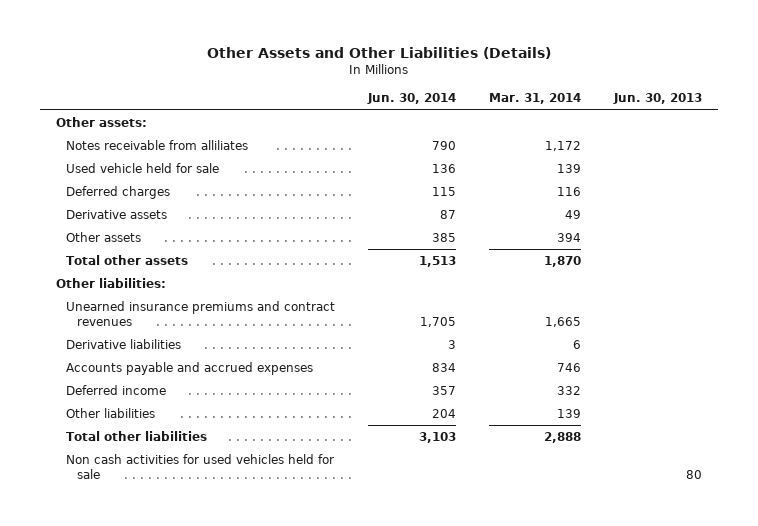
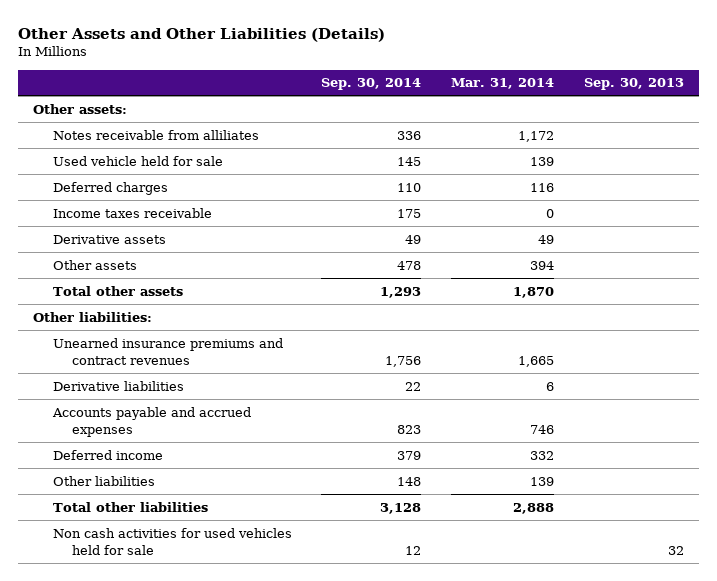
[367,93,457,105] Jun. 30, 2014 -> none
[612,93,702,105] Jun. 30, 2013 -> none
none -> [321,78,422,91] Sep. 30, 2014
none -> [584,78,685,91] Sep. 30, 2013
none -> [52,207,212,218] Income taxes receivable

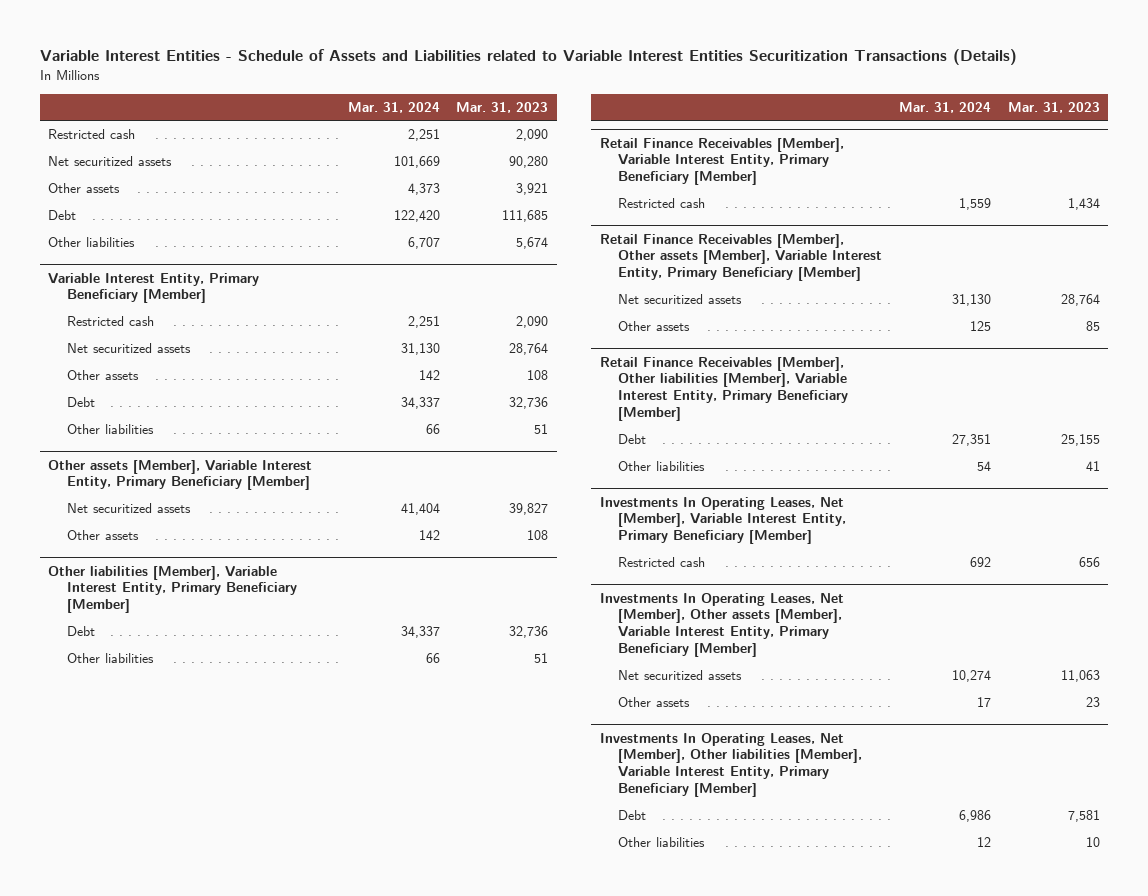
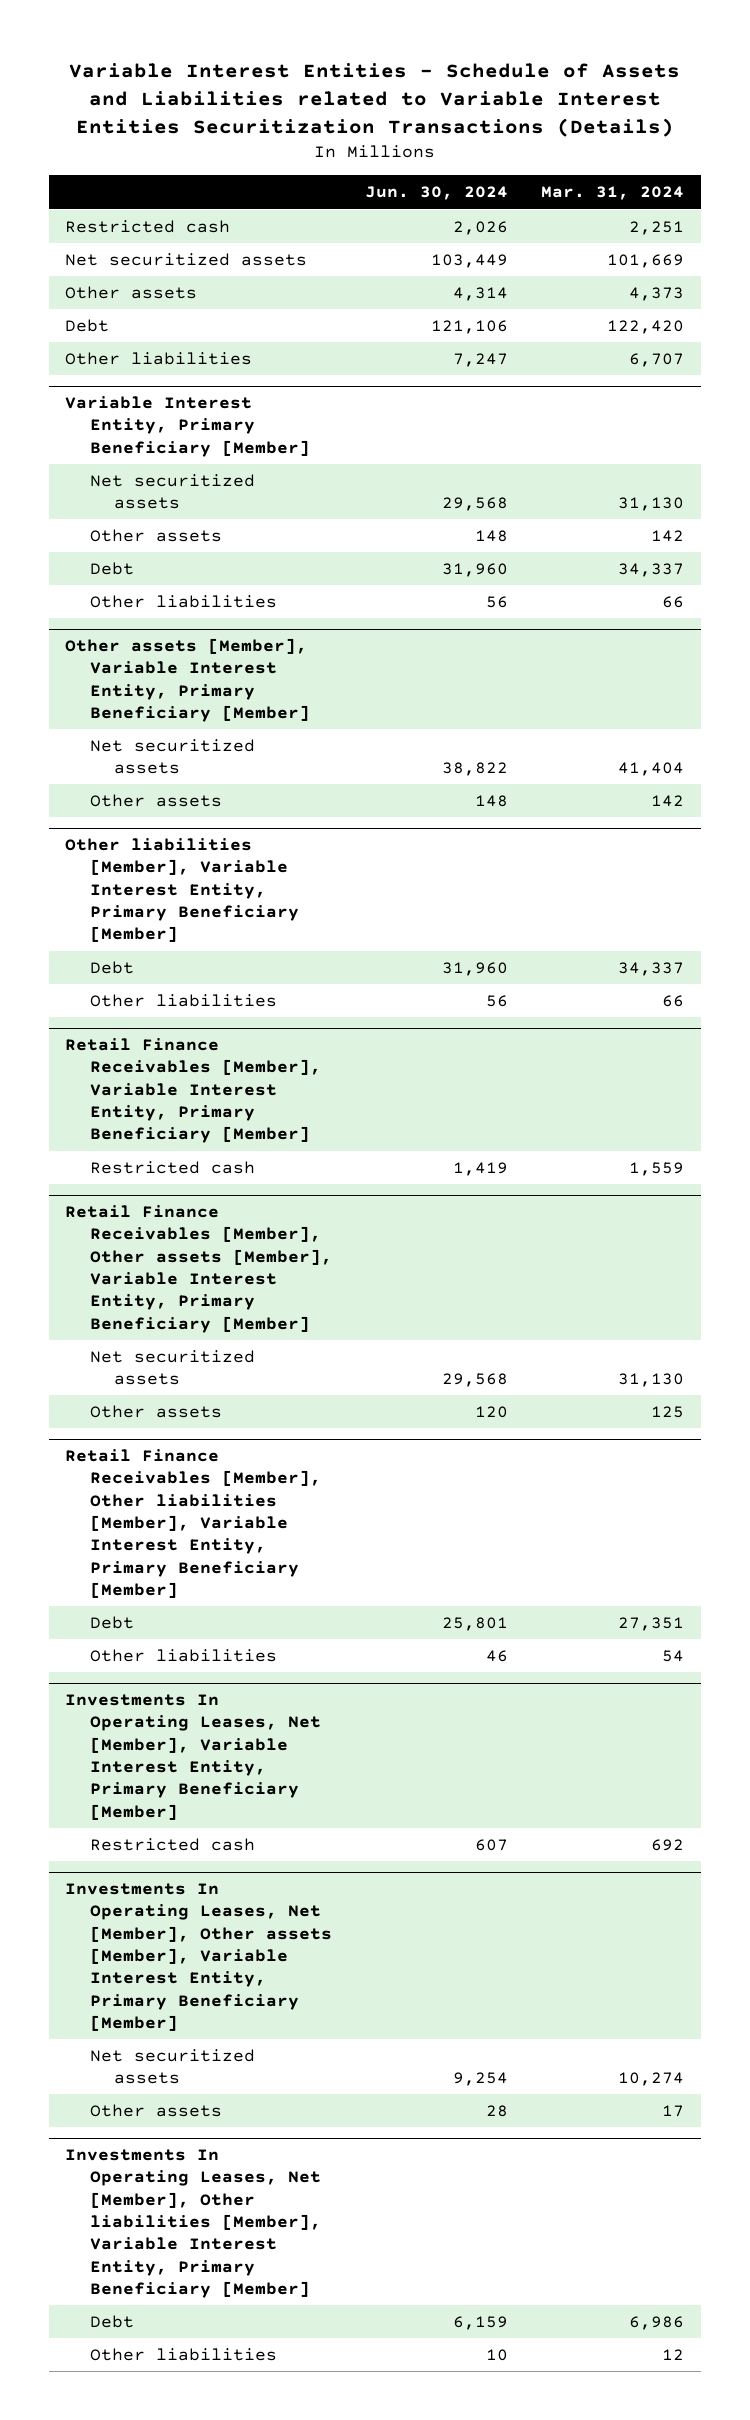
[456,101,549,113] Mar. 31, 2023 -> none
none -> [364,186,508,201] Jun. 30, 2024
[66,316,154,327] Restricted cash -> none

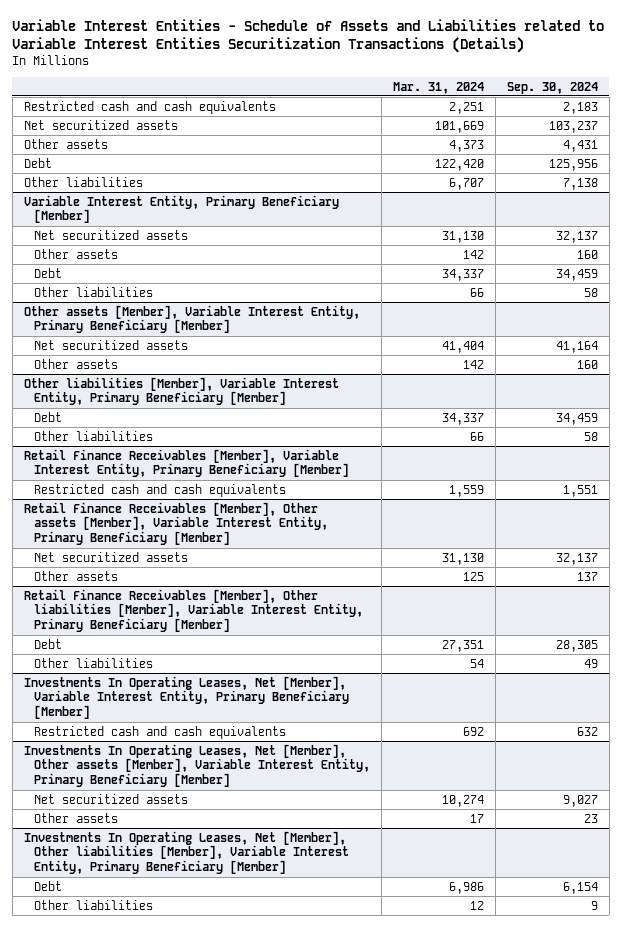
[364,186,508,201] Jun. 30, 2024 -> none
none -> [506,81,598,94] Sep. 30, 2024
[65,219,231,233] Restricted cash -> [23,100,276,114] Restricted cash and cash equivalents
[89,1160,255,1174] Restricted cash -> [34,483,287,497] Restricted cash and cash equivalents
[89,1837,255,1851] Restricted cash -> [34,725,287,739] Restricted cash and cash equivalents

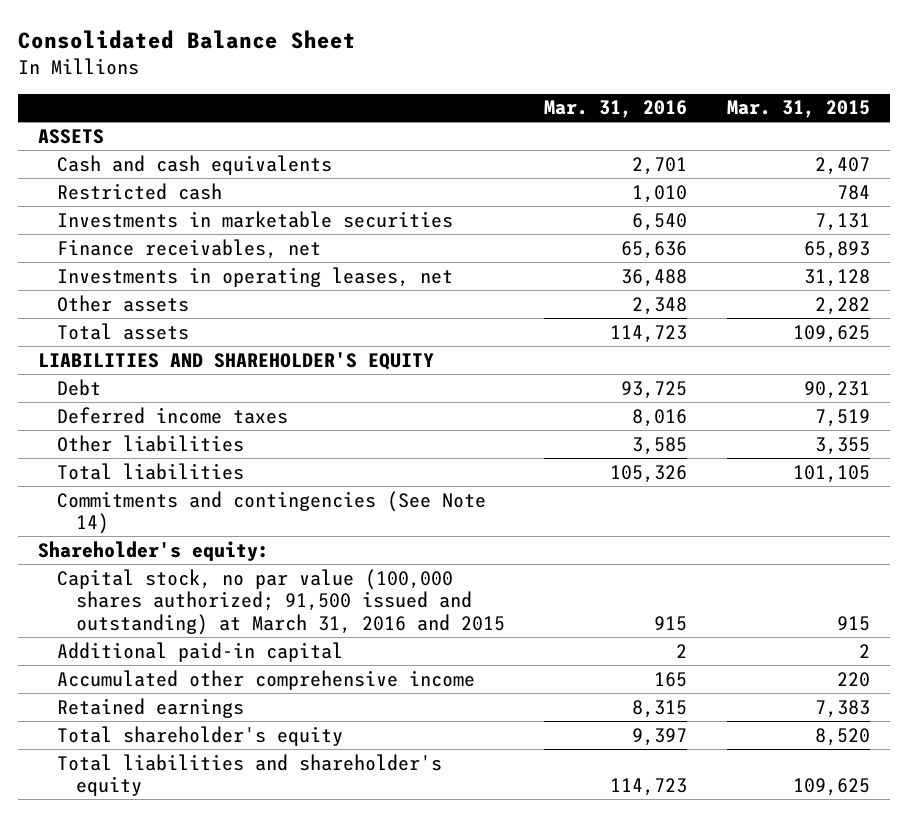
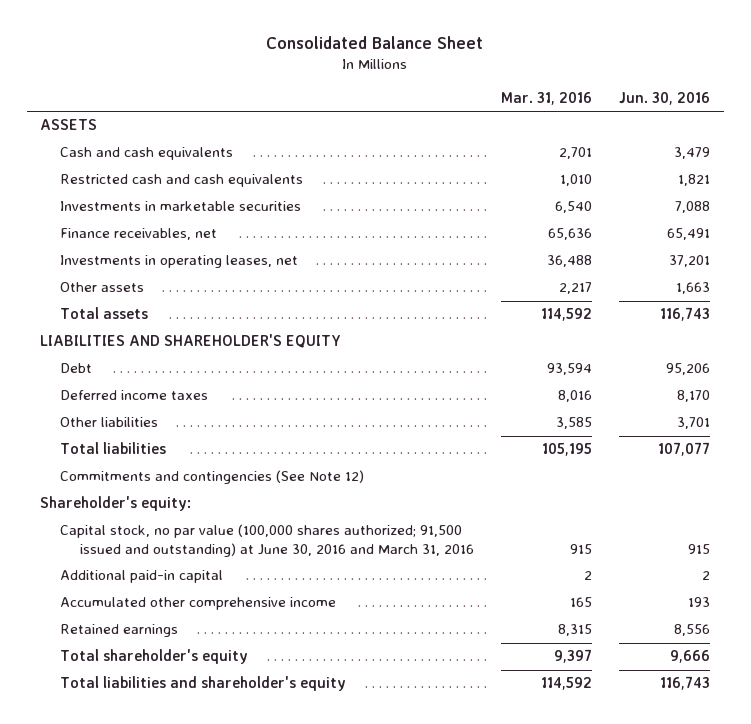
[726,100,870,119] Mar. 31, 2015 -> none
none -> [619,91,711,105] Jun. 30, 2016
[56,182,222,200] Restricted cash -> [59,174,303,188] Restricted cash and cash equivalents
[632,296,688,315] 2,348 -> [559,282,593,295] 2,217
[610,324,688,343] 114,723 -> [541,308,593,322] 114,592
[621,380,688,399] 93,725 -> [547,363,593,376] 93,594
[610,464,688,483] 105,326 -> [542,443,593,457] 105,195
[56,490,486,535] Commitments and contingencies (See Note 14) -> [59,470,364,485] Commitments and contingencies (See Note 12)
[56,568,505,635] Capital stock, no par value (100,000 shares authorized; 91,500 issued and outstanding) at March 31, 2016 and 2015 -> [59,524,474,557] Capital stock, no par value (100,000 shares authorized; 91,500 issued and outstanding) at June 30, 2016 and March 31, 2016
[610,778,688,797] 114,723 -> [541,677,593,691] 114,592

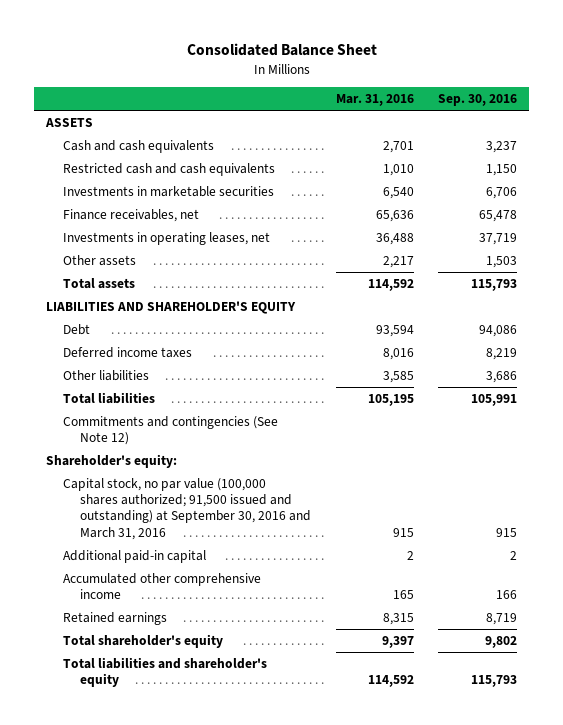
[619,91,711,105] Jun. 30, 2016 -> none
none -> [438,94,518,107] Sep. 30, 2016
[59,524,474,557] Capital stock, no par value (100,000 shares authorized; 91,500 issued and outstanding) at June 30, 2016 and March 31, 2016 -> [63,477,312,540] Capital stock, no par value (100,000 shares authorized; 91,500 issued and outstanding) at September 30, 2016 and March 31, 2016

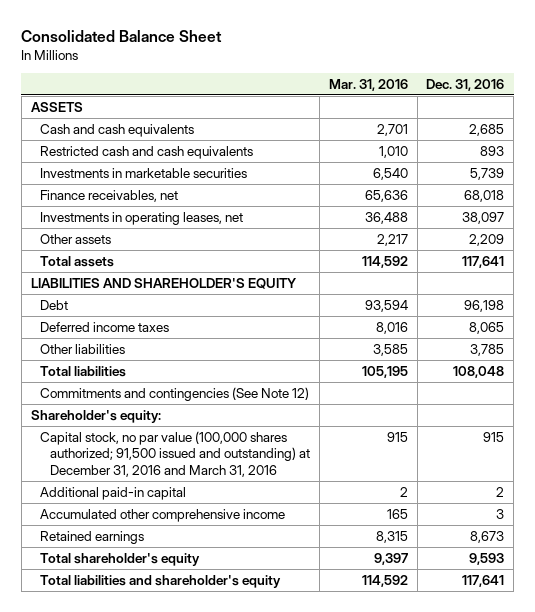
[438,94,518,107] Sep. 30, 2016 -> none
none -> [426,78,505,91] Dec. 31, 2016
[63,477,312,540] Capital stock, no par value (100,000 shares authorized; 91,500 issued and outstanding) at September 30, 2016 and March 31, 2016 -> [40,430,311,477] Capital stock, no par value (100,000 shares authorized; 91,500 issued and outstanding) at December 31, 2016 and March 31, 2016

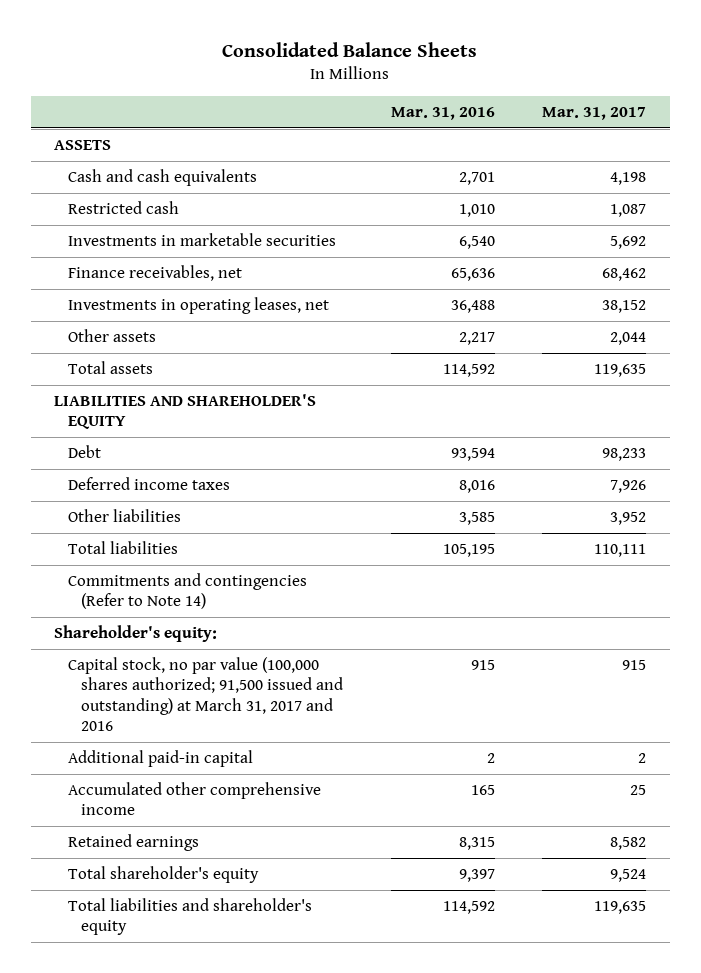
[21,29,223,42] Consolidated Balance Sheet -> [222,41,478,57] Consolidated Balance Sheets
[426,78,505,91] Dec. 31, 2016 -> none
none -> [542,106,647,120] Mar. 31, 2017
[40,145,254,159] Restricted cash and cash equivalents -> [67,201,179,215] Restricted cash
[40,386,310,401] Commitments and contingencies (See Note 12) -> [67,573,307,610] Commitments and contingencies (Refer to Note 14)
[40,430,311,477] Capital stock, no par value (100,000 shares authorized; 91,500 issued and outstanding) at December 31, 2016 and March 31, 2016 -> [67,657,344,732] Capital stock, no par value (100,000 shares authorized; 91,500 issued and outstanding) at March 31, 2017 and 2016

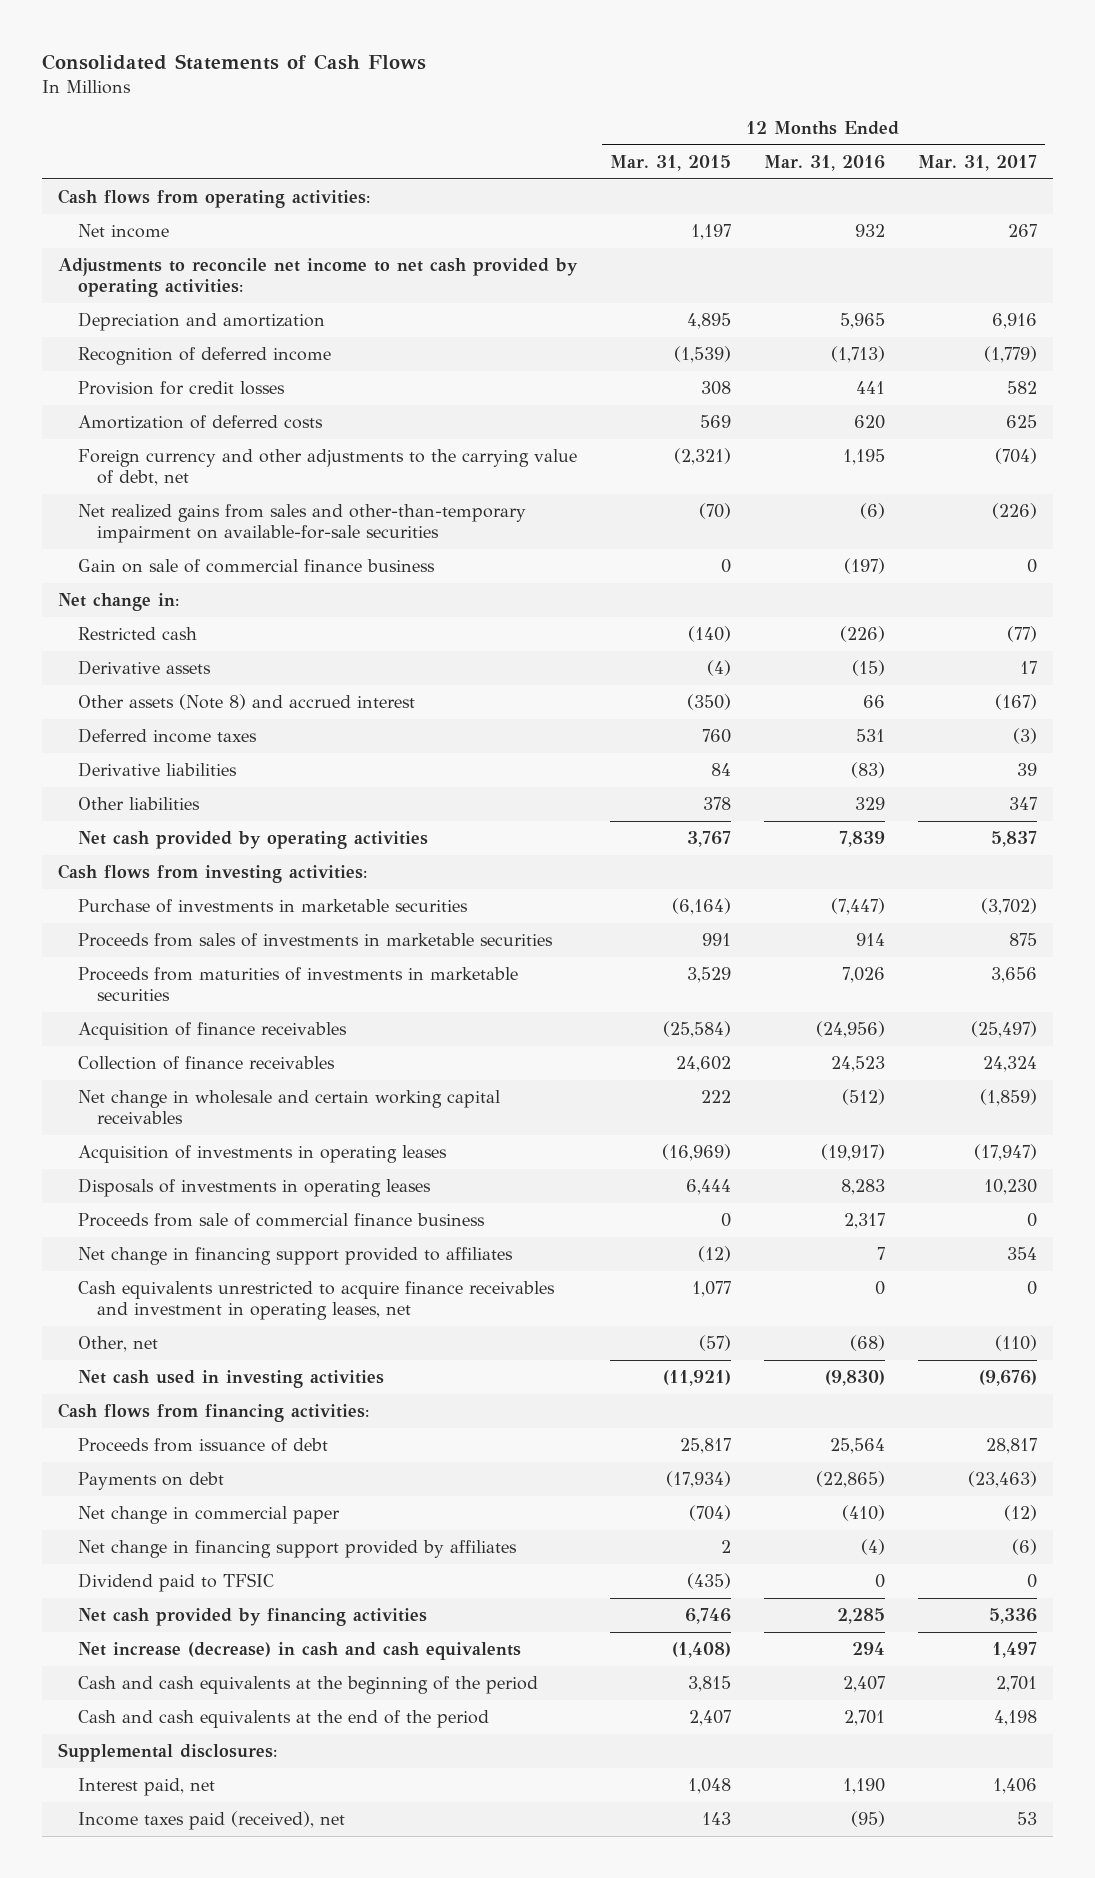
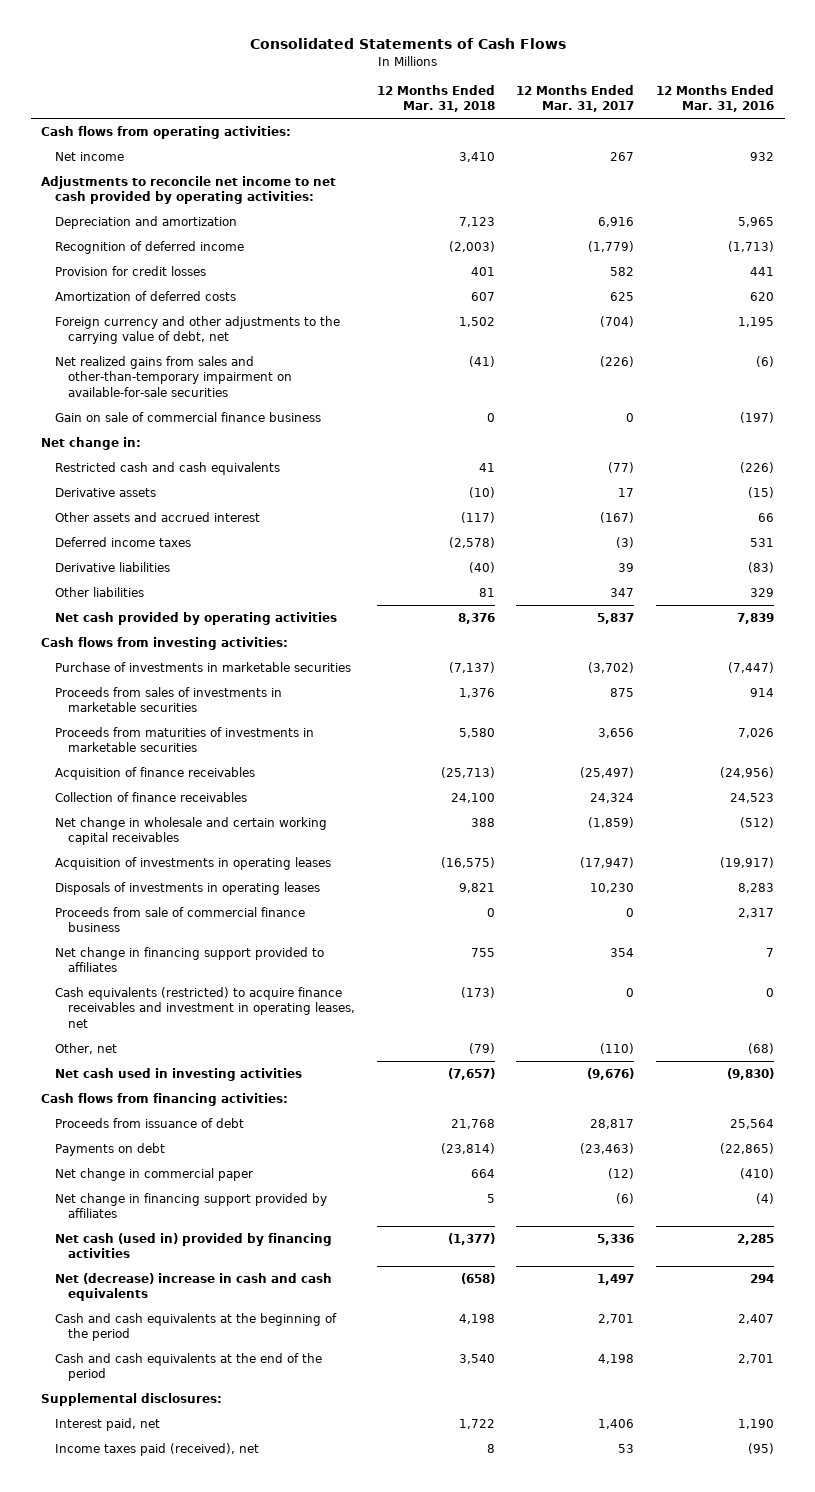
[609,154,731,171] Mar. 31, 2015 -> none
none -> [376,84,495,113] 12 Months Ended Mar. 31, 2018
[77,627,197,641] Restricted cash -> [54,461,280,475] Restricted cash and cash equivalents
[77,694,415,711] Other assets (Note 8) and accrued interest -> [54,511,260,522] Other assets and accrued interest
[77,1281,555,1321] Cash equivalents unrestricted to acquire finance receivables and investment in operating leases, net -> [54,986,356,1029] Cash equivalents (restricted) to acquire finance receivables and investment in operating leases, net
[77,1573,274,1593] Dividend paid to TFSIC -> none
[77,1608,427,1627] Net cash provided by financing activities -> [54,1232,332,1259] Net cash (used in) provided by financing activities
[77,1642,521,1661] Net increase (decrease) in cash and cash equivalents -> [54,1272,332,1302] Net (decrease) increase in cash and cash equivalents

